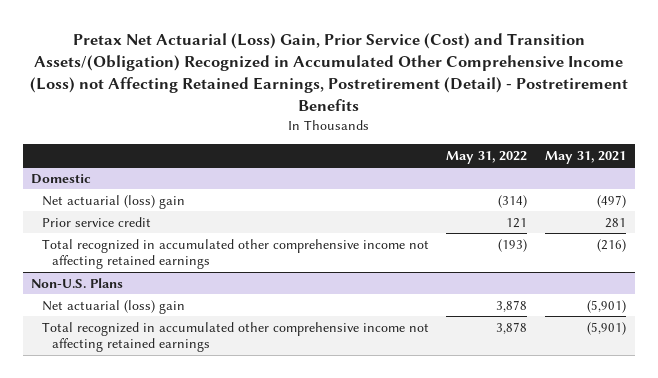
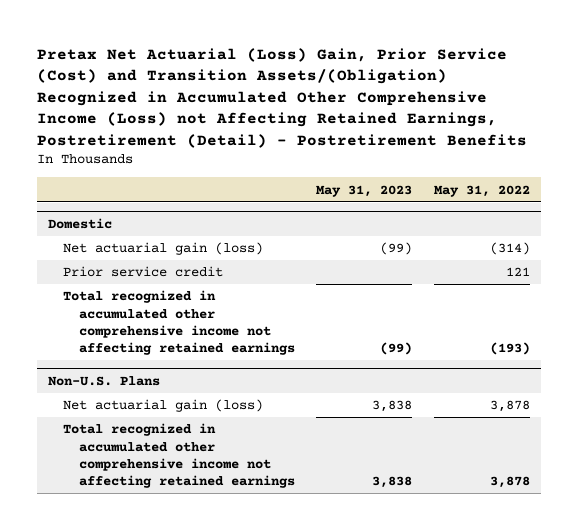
[545,150,627,164] May 31, 2021 -> none
none -> [316,184,413,197] May 31, 2023
[41,194,185,209] Net actuarial (loss) gain -> [63,242,264,256] Net actuarial gain (loss)
[41,299,185,314] Net actuarial (loss) gain -> [63,399,264,413] Net actuarial gain (loss)

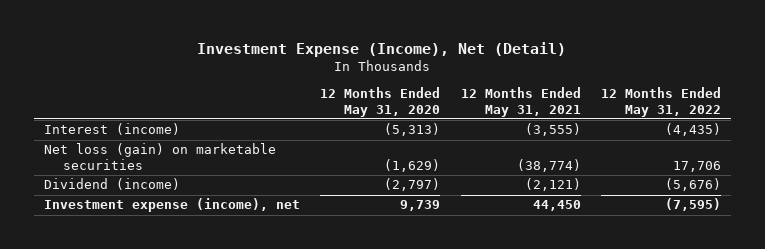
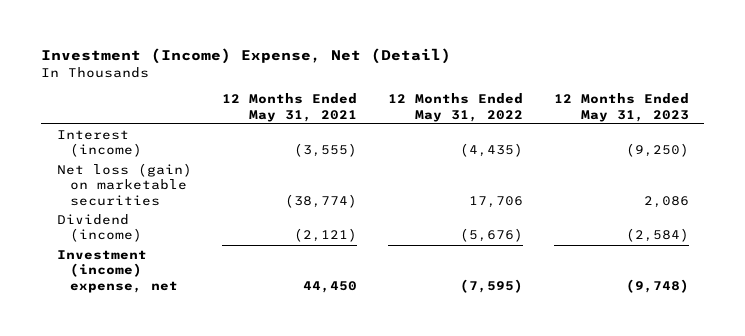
[197,41,567,57] Investment Expense (Income), Net (Detail) -> [41,48,452,65] Investment (Income) Expense, Net (Detail)
[320,86,441,117] 12 Months Ended May 31, 2020 -> none
none -> [553,92,689,122] 12 Months Ended May 31, 2023
[44,198,301,213] Investment expense (income), net -> [56,249,178,294] Investment (income) expense, net

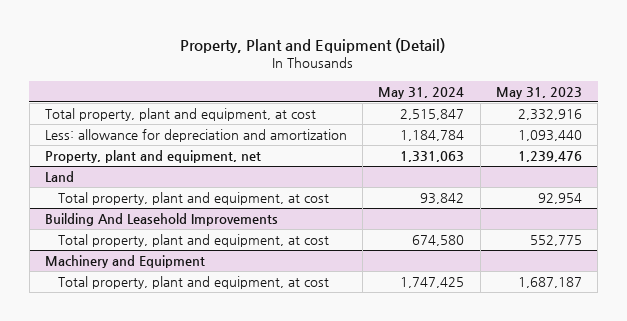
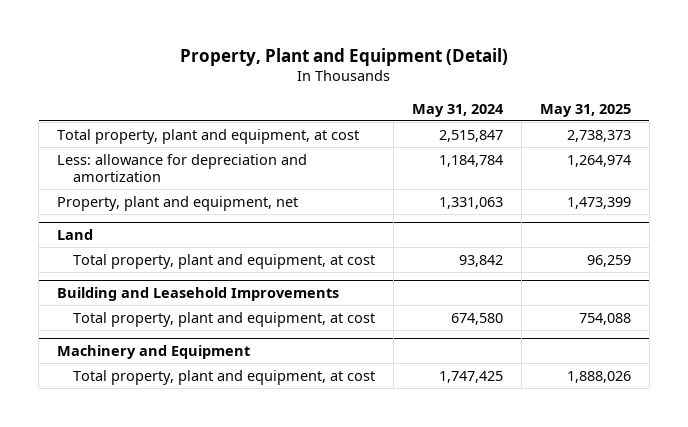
[495,86,582,99] May 31, 2023 -> none
none -> [539,103,631,117] May 31, 2025
[45,213,279,227] Building And Leasehold Improvements -> [57,287,340,302] Building and Leasehold Improvements

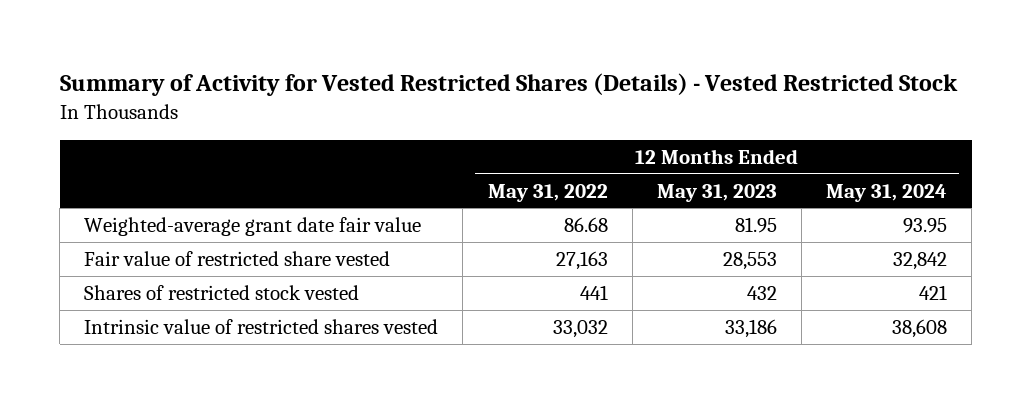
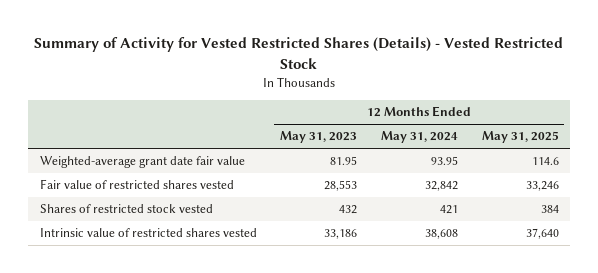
[487,183,608,202] May 31, 2022 -> none
none -> [481,131,559,144] May 31, 2025
[84,250,391,266] Fair value of restricted share vested -> [39,179,234,190] Fair value of restricted shares vested

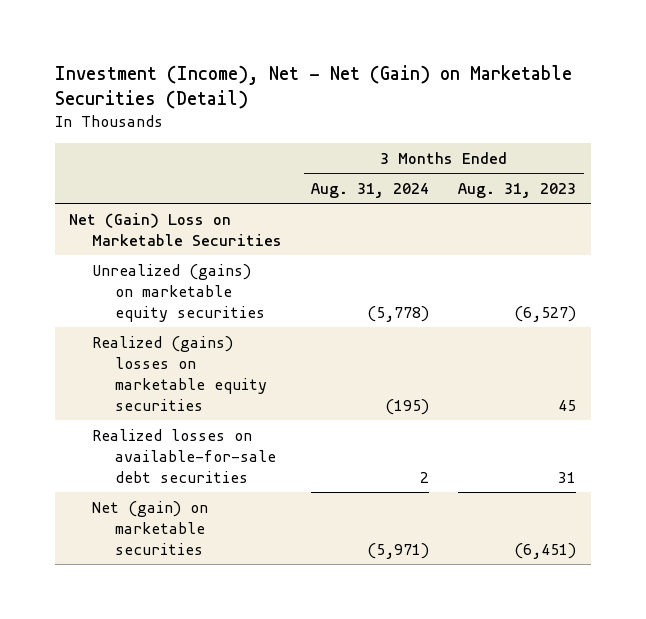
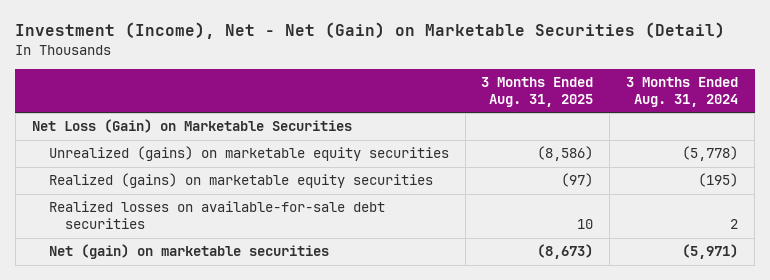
[458,183,577,199] Aug. 31, 2023 -> none
none -> [481,77,594,108] 3 Months Ended Aug. 31, 2025
[69,212,283,246] Net (Gain) Loss on Marketable Securities -> [31,119,352,134] Net Loss (Gain) on Marketable Securities
[92,335,268,411] Realized (gains) losses on marketable equity securities -> [48,173,433,189] Realized (gains) on marketable equity securities

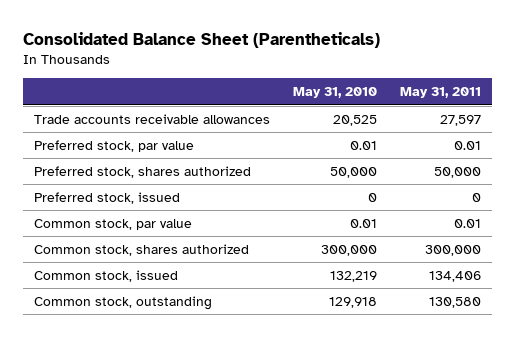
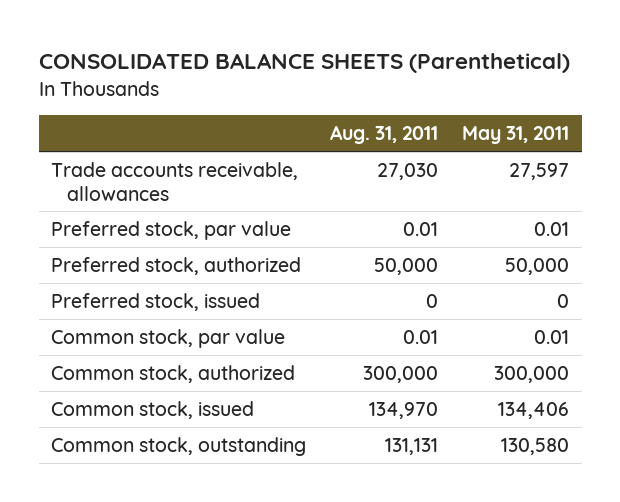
[22,31,380,48] Consolidated Balance Sheet (Parentheticals) -> [38,53,570,74] CONSOLIDATED BALANCE SHEETS (Parenthetical)
[293,87,378,99] May 31, 2010 -> none
none -> [330,125,439,145] Aug. 31, 2011
[34,113,271,124] Trade accounts receivable allowances -> [50,161,298,201] Trade accounts receivable, allowances
[34,165,252,178] Preferred stock, shares authorized -> [50,256,301,275] Preferred stock, authorized
[34,243,250,256] Common stock, shares authorized -> [50,364,295,383] Common stock, authorized

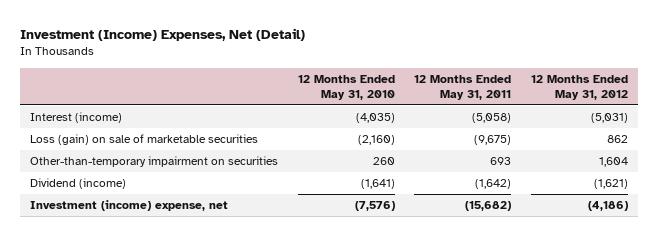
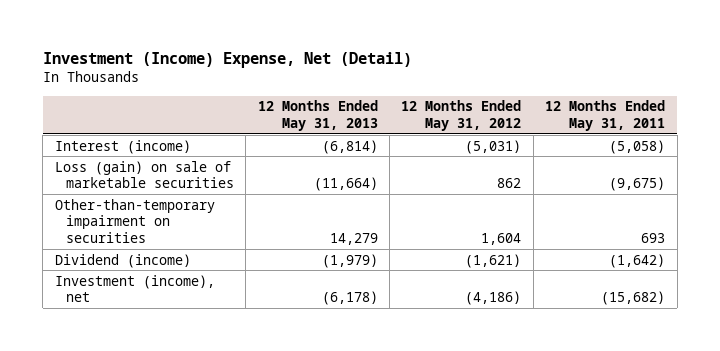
[19,27,305,41] Investment (Income) Expenses, Net (Detail) -> [42,51,412,68] Investment (Income) Expense, Net (Detail)
[297,74,395,101] 12 Months Ended May 31, 2010 -> none
none -> [257,100,378,131] 12 Months Ended May 31, 2013
[29,200,228,212] Investment (income) expense, net -> [54,274,215,303] Investment (income), net

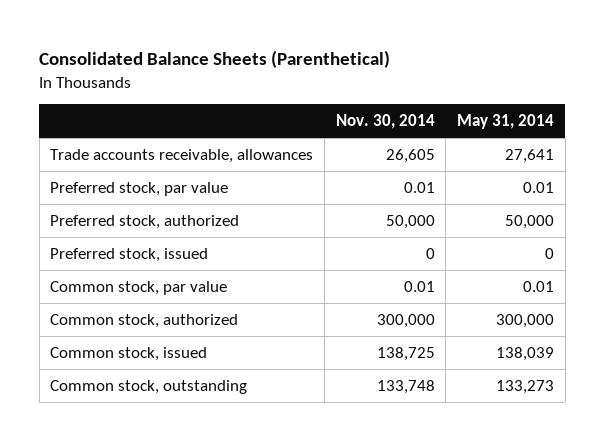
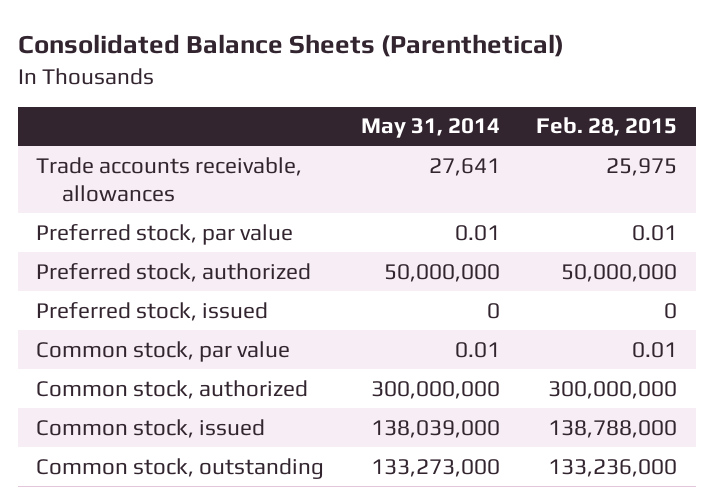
[335,114,435,130] Nov. 30, 2014 -> none
none -> [536,117,678,137] Feb. 28, 2015
[505,214,555,229] 50,000 -> [383,263,500,282] 50,000,000
[496,313,555,328] 300,000 -> [370,380,500,399] 300,000,000
[496,346,555,361] 138,039 -> [370,419,500,438] 138,039,000
[496,379,555,394] 133,273 -> [370,458,500,477] 133,273,000

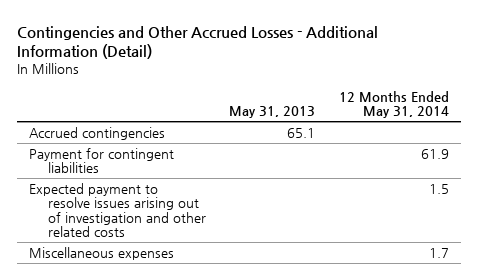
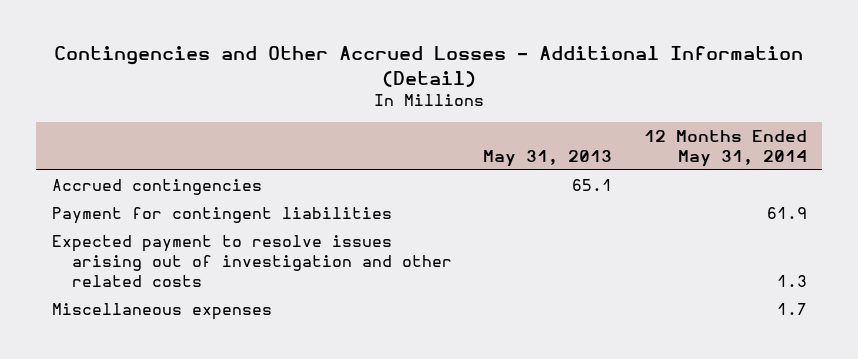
[428,183,449,194] 1.5 -> [776,274,807,287] 1.3

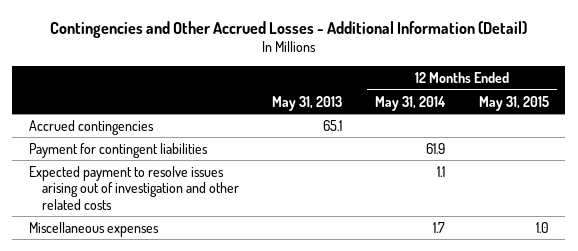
none -> [478,95,549,111] May 31, 2015
[776,274,807,287] 1.3 -> [437,165,446,177] 1.1

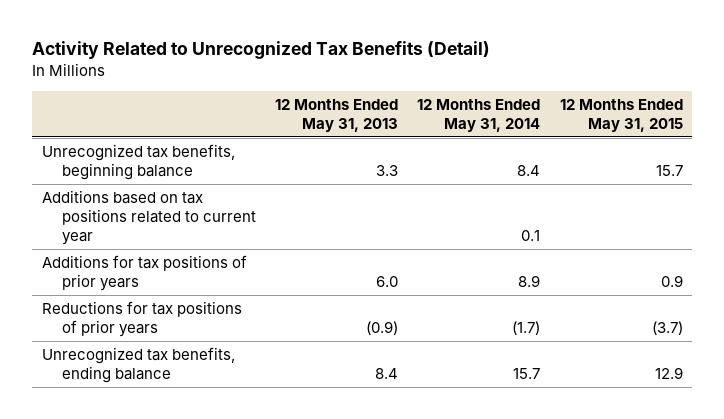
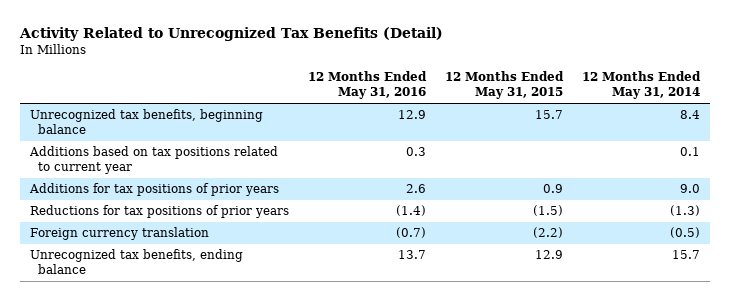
[274,99,398,133] 12 Months Ended May 31, 2013 -> none
none -> [307,71,427,100] 12 Months Ended May 31, 2016
[518,275,541,288] 8.9 -> [680,184,701,194] 9.0
[512,321,541,336] (1.7) -> [670,205,701,217] (1.3)
[651,321,683,336] (3.7) -> [533,205,564,217] (1.5)
none -> [29,227,209,241] Foreign currency translation

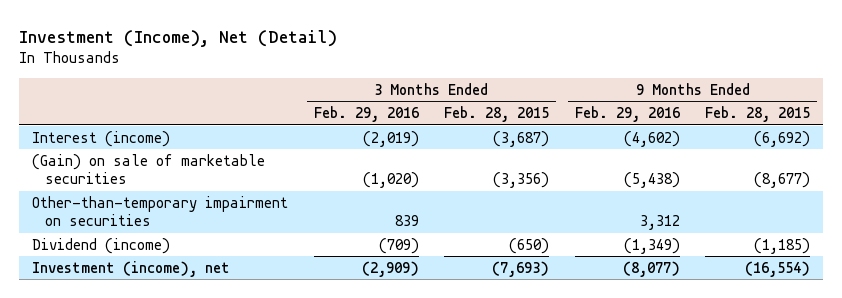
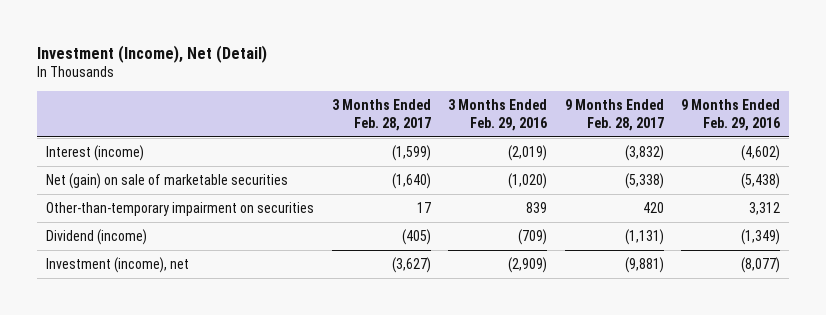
[444,106,550,123] Feb. 28, 2015 -> none
[705,106,811,123] Feb. 28, 2015 -> none
none -> [331,98,431,131] 3 Months Ended Feb. 28, 2017
none -> [564,98,664,131] 9 Months Ended Feb. 28, 2017
[31,153,265,185] (Gain) on sale of marketable securities -> [46,172,289,189] Net (gain) on sale of marketable securities

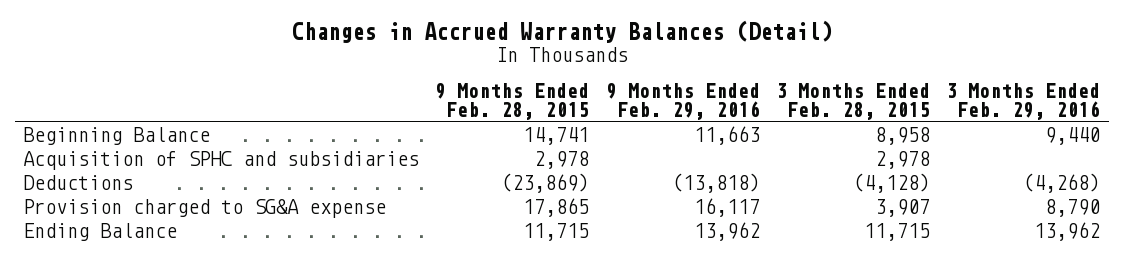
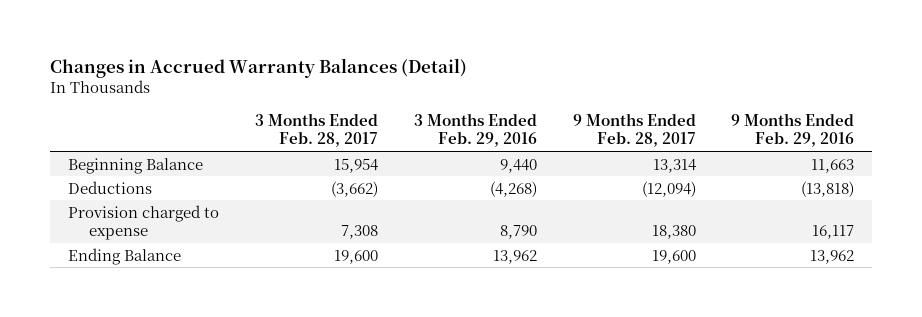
[435,82,590,120] 9 Months Ended Feb. 28, 2015 -> none
[776,82,931,120] 3 Months Ended Feb. 28, 2015 -> none
none -> [254,112,378,148] 3 Months Ended Feb. 28, 2017
none -> [572,112,696,148] 9 Months Ended Feb. 28, 2017
[22,150,419,170] Acquisition of SPHC and subsidiaries -> none
[22,198,386,218] Provision charged to SG&A expense -> [67,204,219,241] Provision charged to expense

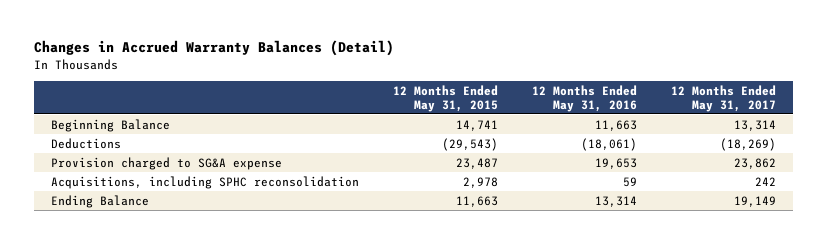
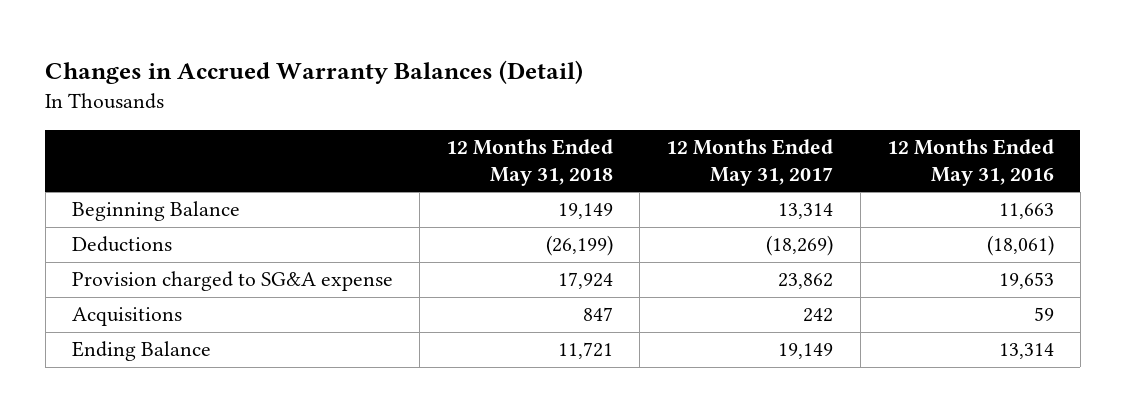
[392,84,498,112] 12 Months Ended May 31, 2015 -> none
none -> [446,139,614,187] 12 Months Ended May 31, 2018
[50,175,359,189] Acquisitions, including SPHC reconsolidation -> [71,307,182,327] Acquisitions

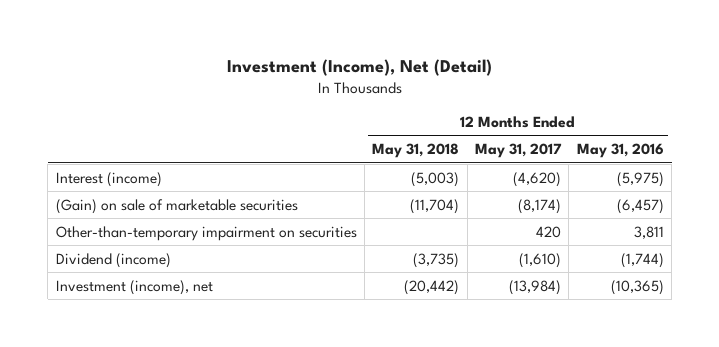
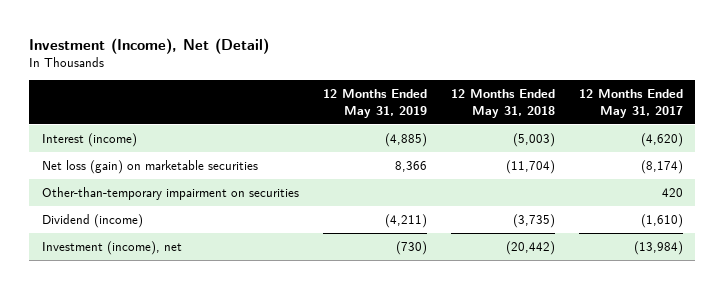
[576,143,664,159] May 31, 2016 -> none
none -> [322,89,427,119] 12 Months Ended May 31, 2019
[55,198,298,214] (Gain) on sale of marketable securities -> [41,160,258,175] Net loss (gain) on marketable securities

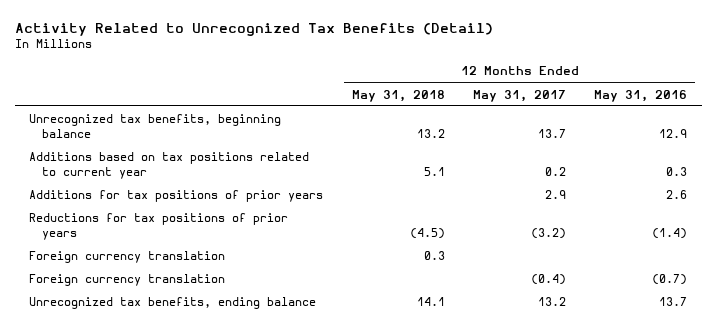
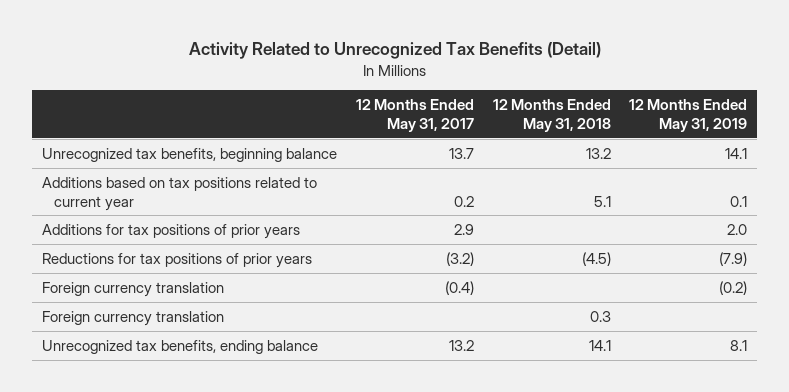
[594,89,688,102] May 31, 2016 -> none
none -> [629,99,748,132] 12 Months Ended May 31, 2019
[29,251,226,264] Foreign currency translation -> [41,310,224,326] Foreign currency translation

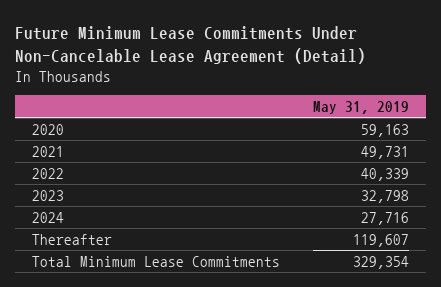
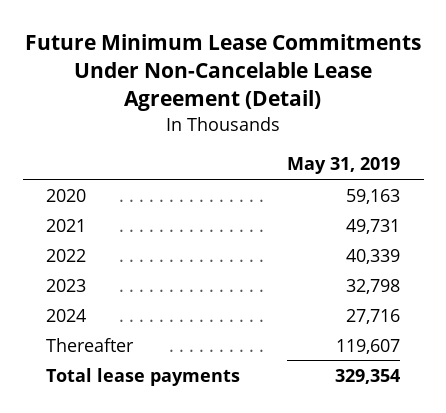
[31,255,280,267] Total Minimum Lease Commitments -> [46,367,241,386] Total lease payments

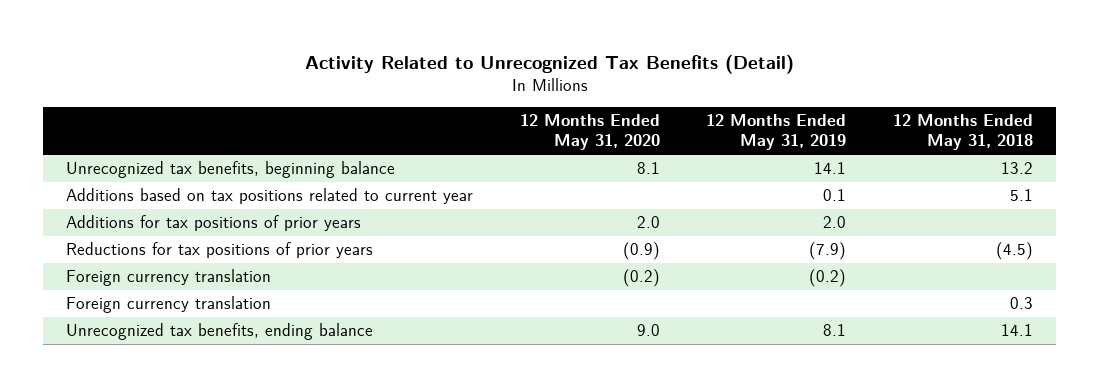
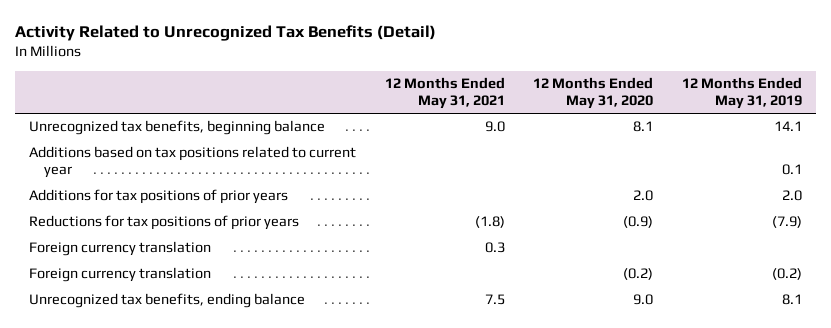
[892,114,1033,151] 12 Months Ended May 31, 2018 -> none
none -> [384,77,505,110] 12 Months Ended May 31, 2021
[66,269,272,287] Foreign currency translation -> [29,267,212,283] Foreign currency translation

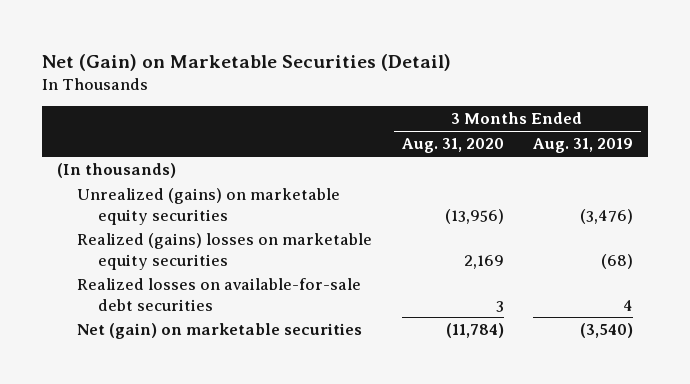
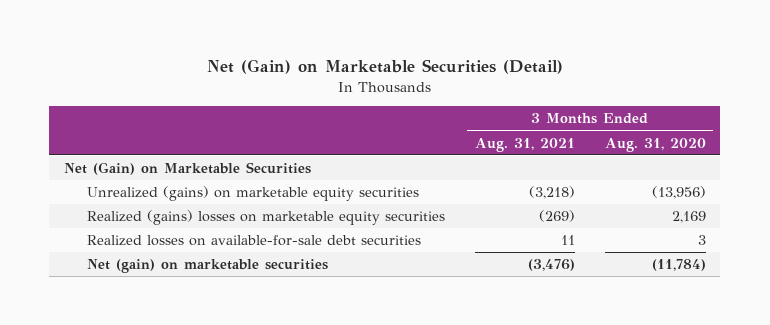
[533,138,634,154] Aug. 31, 2019 -> none
none -> [474,137,575,152] Aug. 31, 2021
[56,163,176,179] (In thousands) -> [64,162,312,176] Net (Gain) on Marketable Securities

